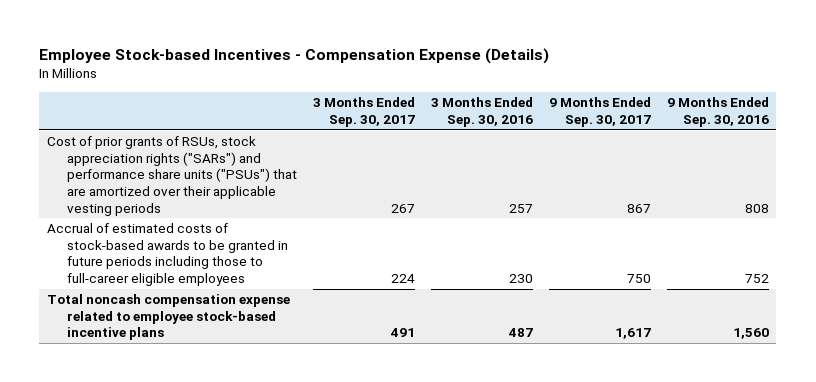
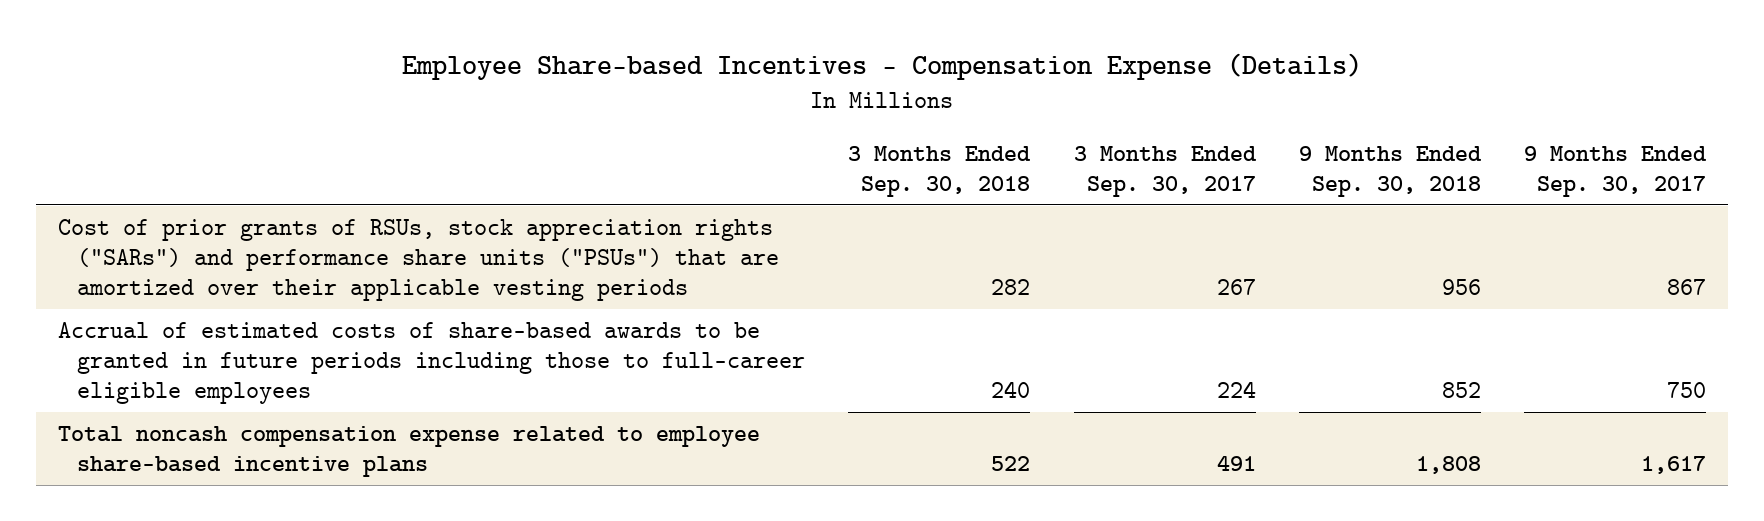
[39,48,550,65] Employee Stock-based Incentives - Compensation Expense (Details) -> [402,53,1363,81] Employee Share-based Incentives - Compensation Expense (Details)
[431,97,534,127] 3 Months Ended Sep. 30, 2016 -> none
[666,97,769,127] 9 Months Ended Sep. 30, 2016 -> none
none -> [848,145,1032,197] 3 Months Ended Sep. 30, 2018
none -> [1298,145,1482,197] 9 Months Ended Sep. 30, 2018
[47,223,289,287] Accrual of estimated costs of stock-based awards to be granted in future periods including those to full-career eligible employees -> [57,321,805,404] Accrual of estimated costs of share-based awards to be granted in future periods including those to full-career eligible employees
[47,294,291,341] Total noncash compensation expense related to employee stock-based incentive plans -> [57,425,760,477] Total noncash compensation expense related to employee share-based incentive plans

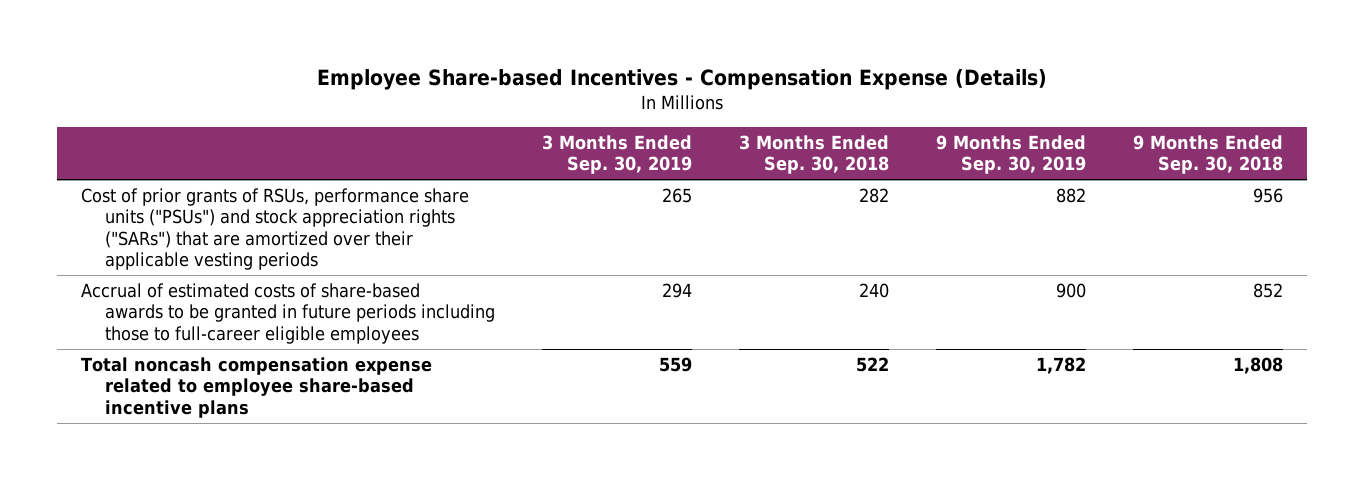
[1073,145,1257,197] 3 Months Ended Sep. 30, 2017 -> none
[1524,145,1708,197] 9 Months Ended Sep. 30, 2017 -> none
none -> [542,134,693,175] 3 Months Ended Sep. 30, 2019
none -> [936,134,1087,175] 9 Months Ended Sep. 30, 2019
[57,218,779,301] Cost of prior grants of RSUs, stock appreciation rights ("SARs") and performance share units ("PSUs") that are amortized over their applicable vesting periods -> [80,187,469,271] Cost of prior grants of RSUs, performance share units ("PSUs") and stock appreciation rights ("SARs") that are amortized over their applicable vesting periods

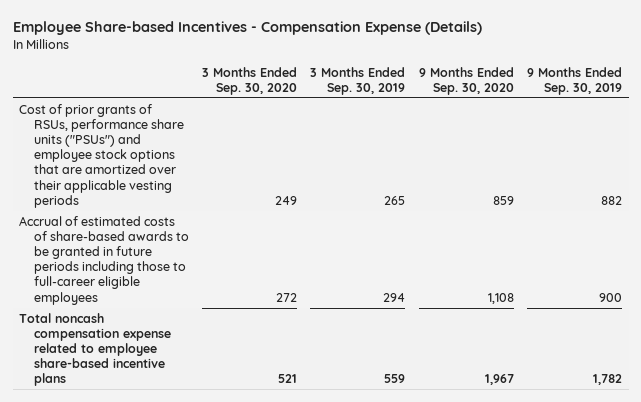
[739,134,890,175] 3 Months Ended Sep. 30, 2018 -> none
[1133,134,1284,175] 9 Months Ended Sep. 30, 2018 -> none
none -> [202,66,298,95] 3 Months Ended Sep. 30, 2020
none -> [418,66,514,95] 9 Months Ended Sep. 30, 2020
[80,187,469,271] Cost of prior grants of RSUs, performance share units ("PSUs") and stock appreciation rights ("SARs") that are amortized over their applicable vesting periods -> [19,103,184,208] Cost of prior grants of RSUs, performance share units ("PSUs") and employee stock options that are amortized over their applicable vesting periods

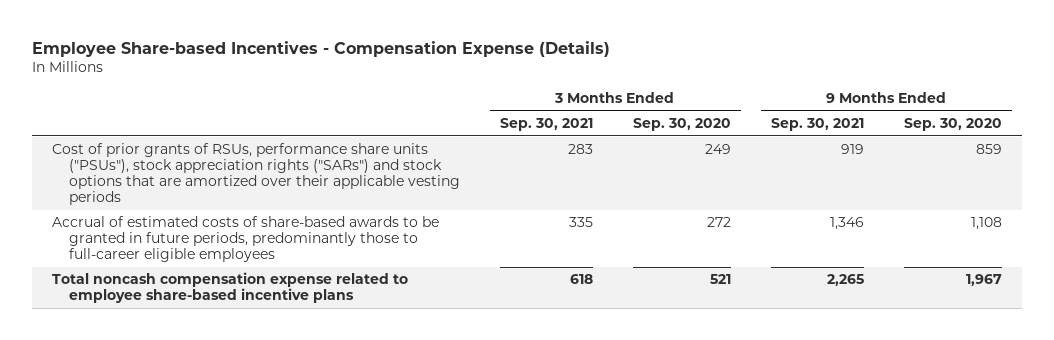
[310,66,406,95] 3 Months Ended Sep. 30, 2019 -> none
[527,66,623,95] 9 Months Ended Sep. 30, 2019 -> none
none -> [499,118,593,132] Sep. 30, 2021
none -> [770,118,864,132] Sep. 30, 2021
[19,103,184,208] Cost of prior grants of RSUs, performance share units ("PSUs") and employee stock options that are amortized over their applicable vesting periods -> [52,143,460,206] Cost of prior grants of RSUs, performance share units ("PSUs"), stock appreciation rights ("SARs") and stock options that are amortized over their applicable vesting periods
[19,215,189,305] Accrual of estimated costs of share-based awards to be granted in future periods including those to full-career eligible employees -> [52,216,440,263] Accrual of estimated costs of share-based awards to be granted in future periods, predominantly those to full-career eligible employees

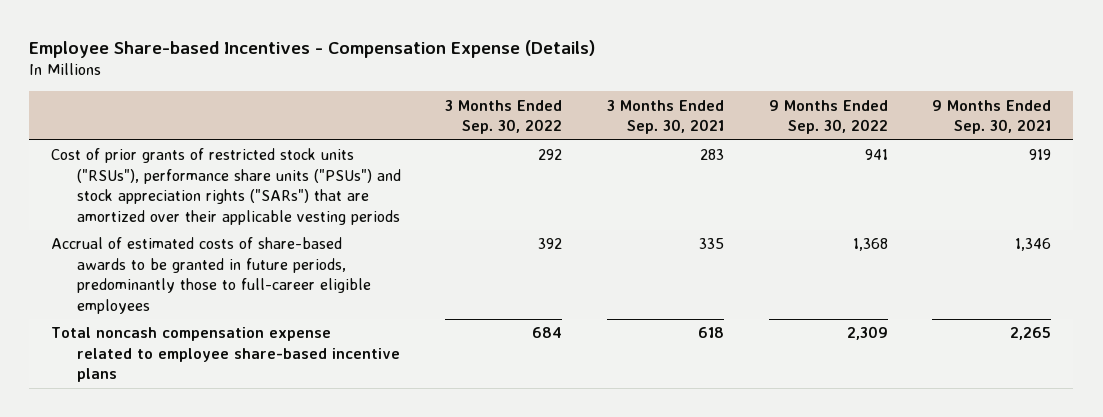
[632,118,731,132] Sep. 30, 2020 -> none
[903,118,1002,132] Sep. 30, 2020 -> none
none -> [445,99,563,135] 3 Months Ended Sep. 30, 2022
none -> [768,99,888,135] 9 Months Ended Sep. 30, 2022
[52,143,460,206] Cost of prior grants of RSUs, performance share units ("PSUs"), stock appreciation rights ("SARs") and stock options that are amortized over their applicable vesting periods -> [51,148,401,225] Cost of prior grants of restricted stock units ("RSUs"), performance share units ("PSUs") and stock appreciation rights ("SARs") that are amortized over their applicable vesting periods

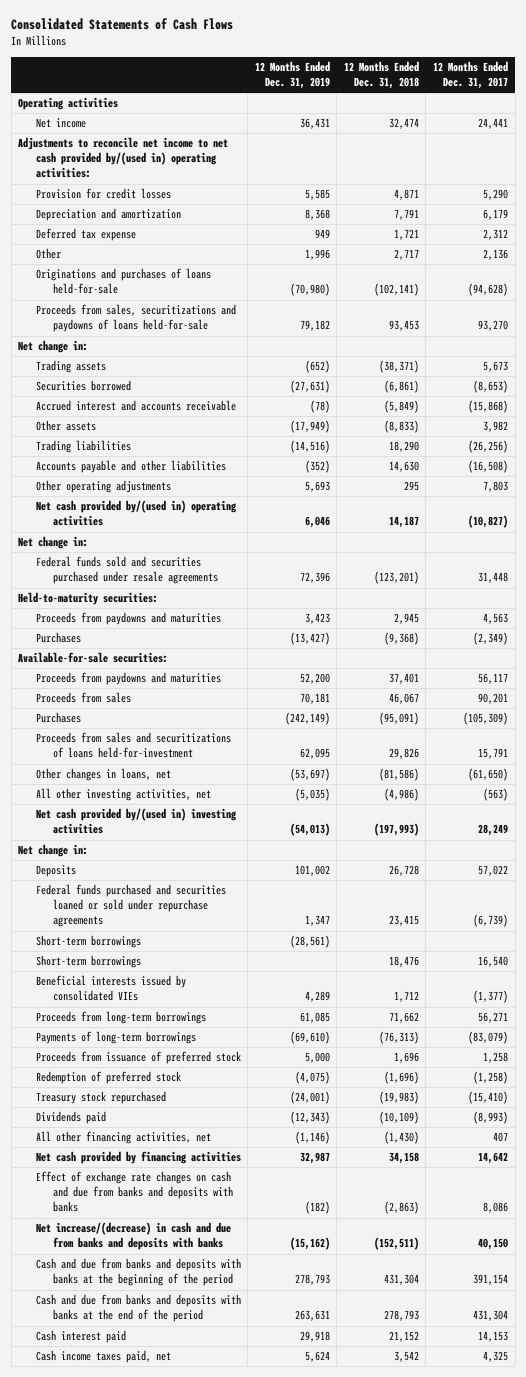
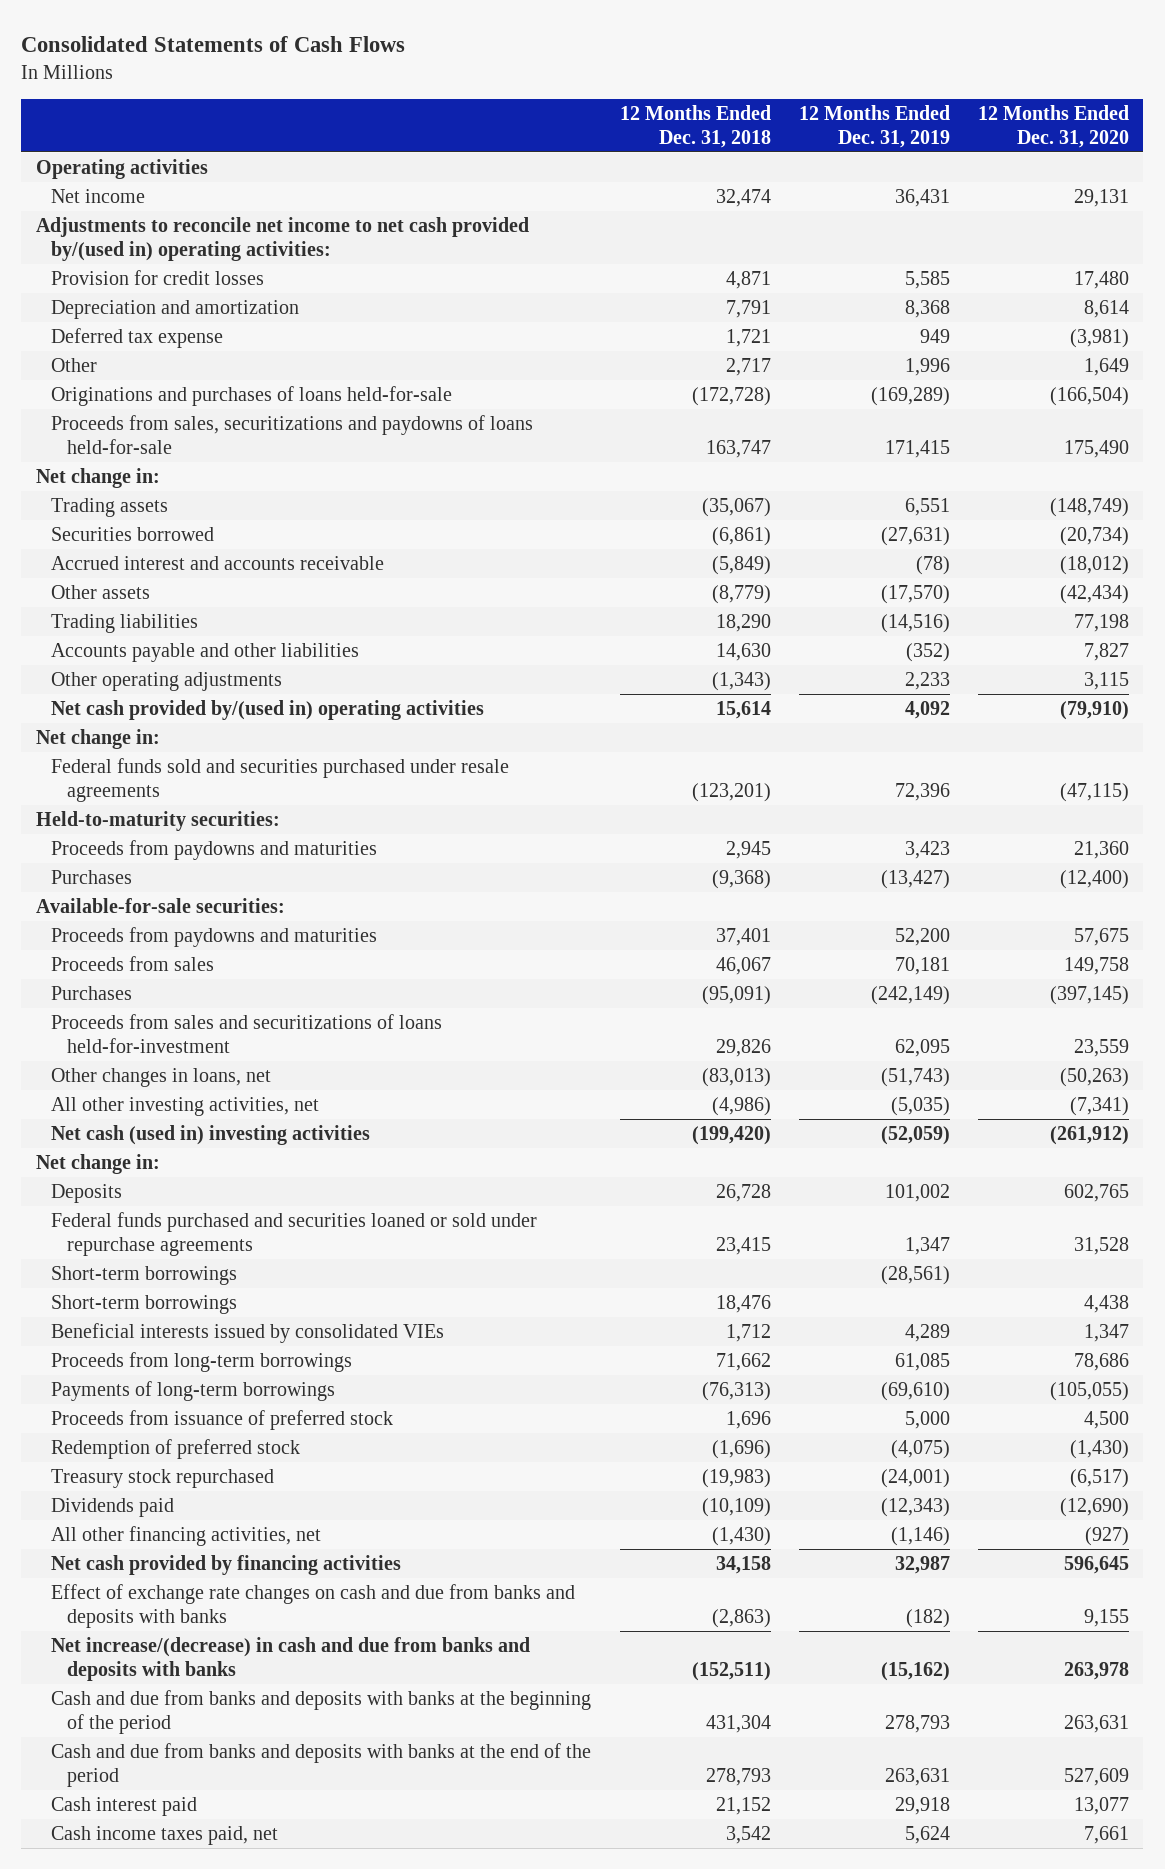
[433,60,509,90] 12 Months Ended Dec. 31, 2017 -> none
none -> [978,104,1130,148] 12 Months Ended Dec. 31, 2020
[289,283,330,297] (70,980) -> [870,386,950,406] (169,289)
[373,283,419,297] (102,141) -> [691,386,771,406] (172,728)
[299,320,330,332] 79,182 -> [884,440,950,459] 171,415
[388,320,419,332] 93,453 -> [705,440,771,459] 163,747
[304,360,330,374] (652) -> [904,497,950,516] 6,551
[378,360,419,374] (38,371) -> [701,497,771,517] (35,067)
[289,420,330,434] (17,949) -> [880,584,950,604] (17,570)
[383,420,419,434] (8,833) -> [711,584,771,604] (8,779)
[304,481,330,493] 5,693 -> [904,671,950,690] 2,233
[403,481,419,492] 295 -> [711,671,771,691] (1,343)
[304,516,330,529] 6,046 -> [904,700,950,719] 4,092
[388,516,419,529] 14,187 -> [715,700,771,719] 15,614
[289,768,330,782] (53,697) -> [880,1067,950,1087] (51,743)
[378,768,419,782] (81,586) -> [701,1067,771,1087] (83,013)
[35,808,237,835] Net cash provided by/(used in) investing activities -> [51,1124,371,1145] Net cash (used in) investing activities
[289,823,330,837] (54,013) -> [880,1125,950,1145] (52,059)
[373,823,419,837] (197,993) -> [691,1125,771,1145] (199,420)

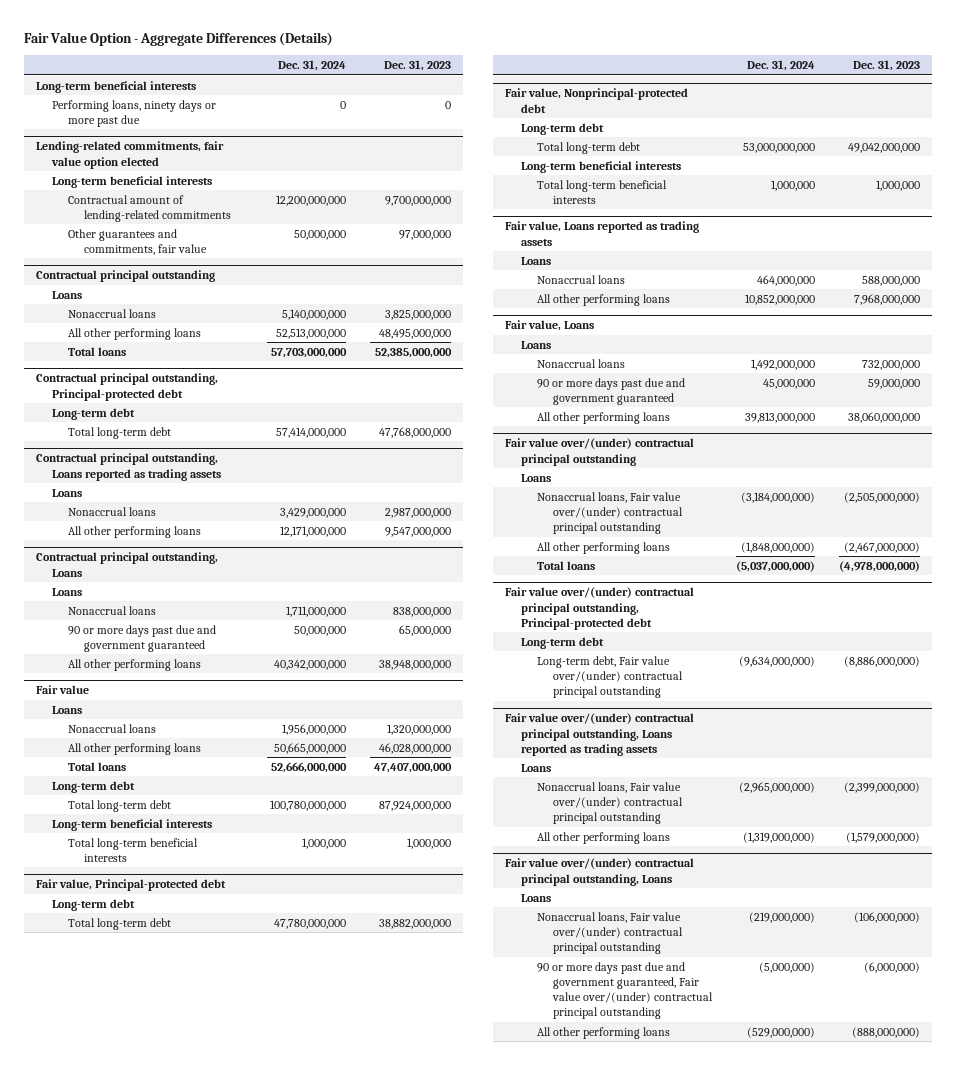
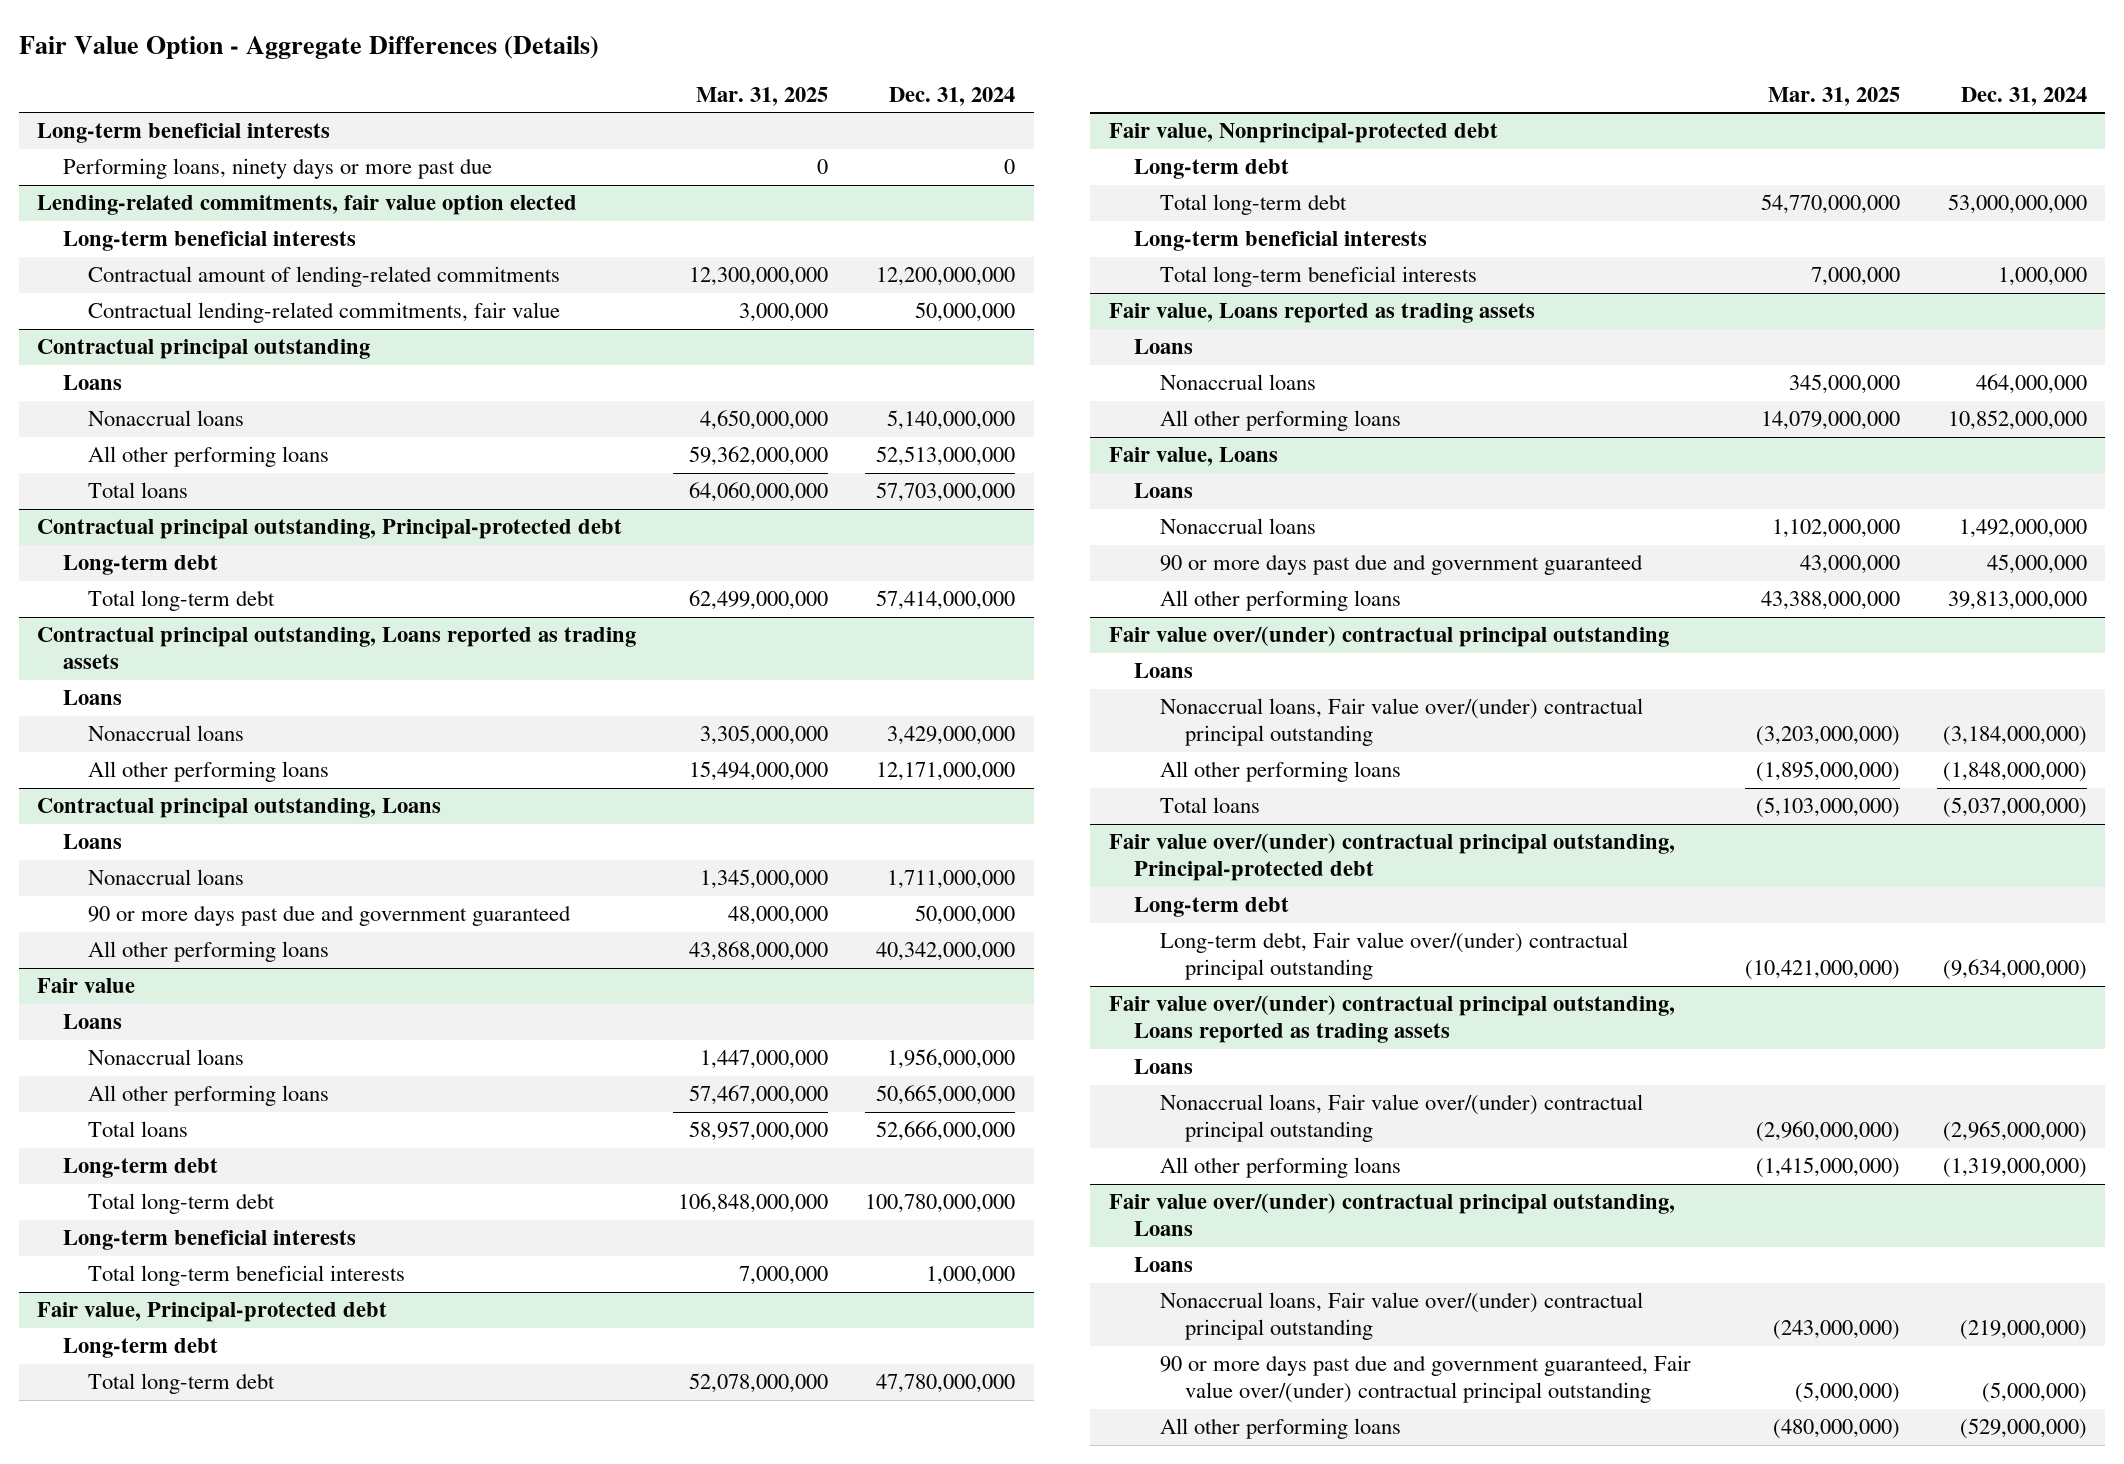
[383,60,451,72] Dec. 31, 2023 -> none
none -> [696,86,829,106] Mar. 31, 2025
[68,228,208,255] Other guarantees and commitments, fair value -> none
none -> [88,302,561,324] Contractual lending-related commitments, fair value

